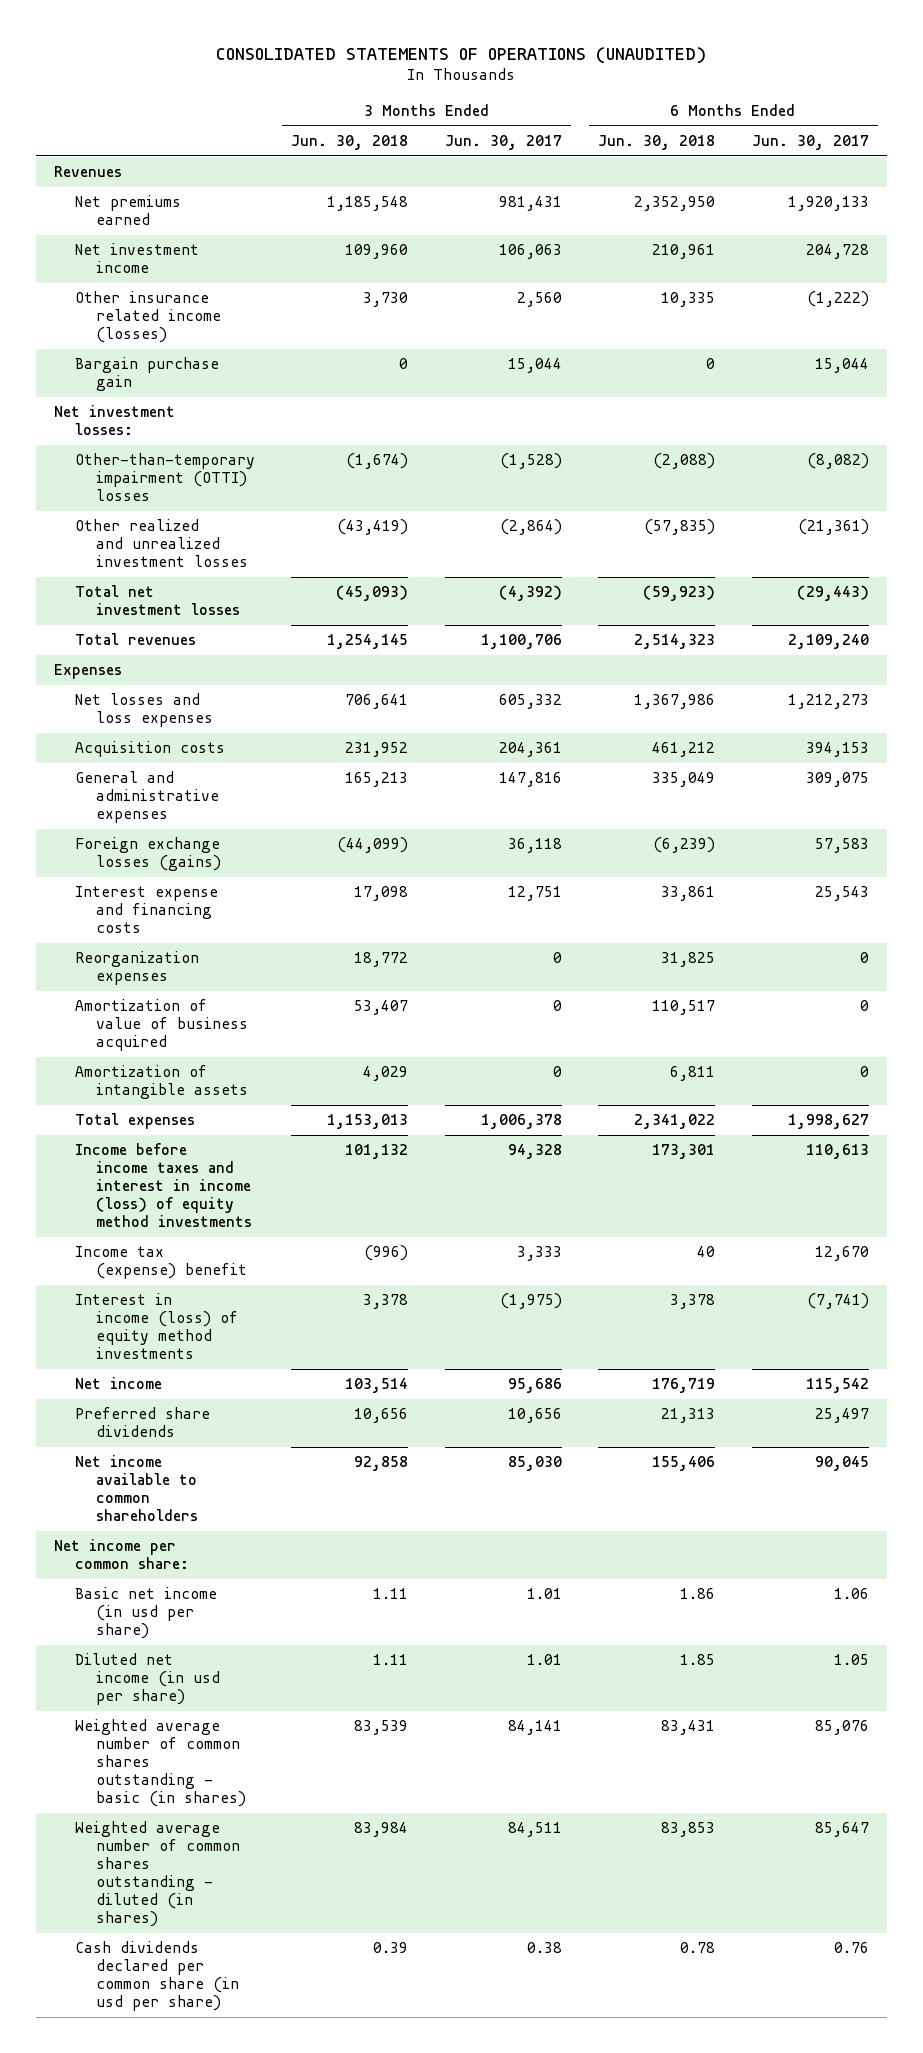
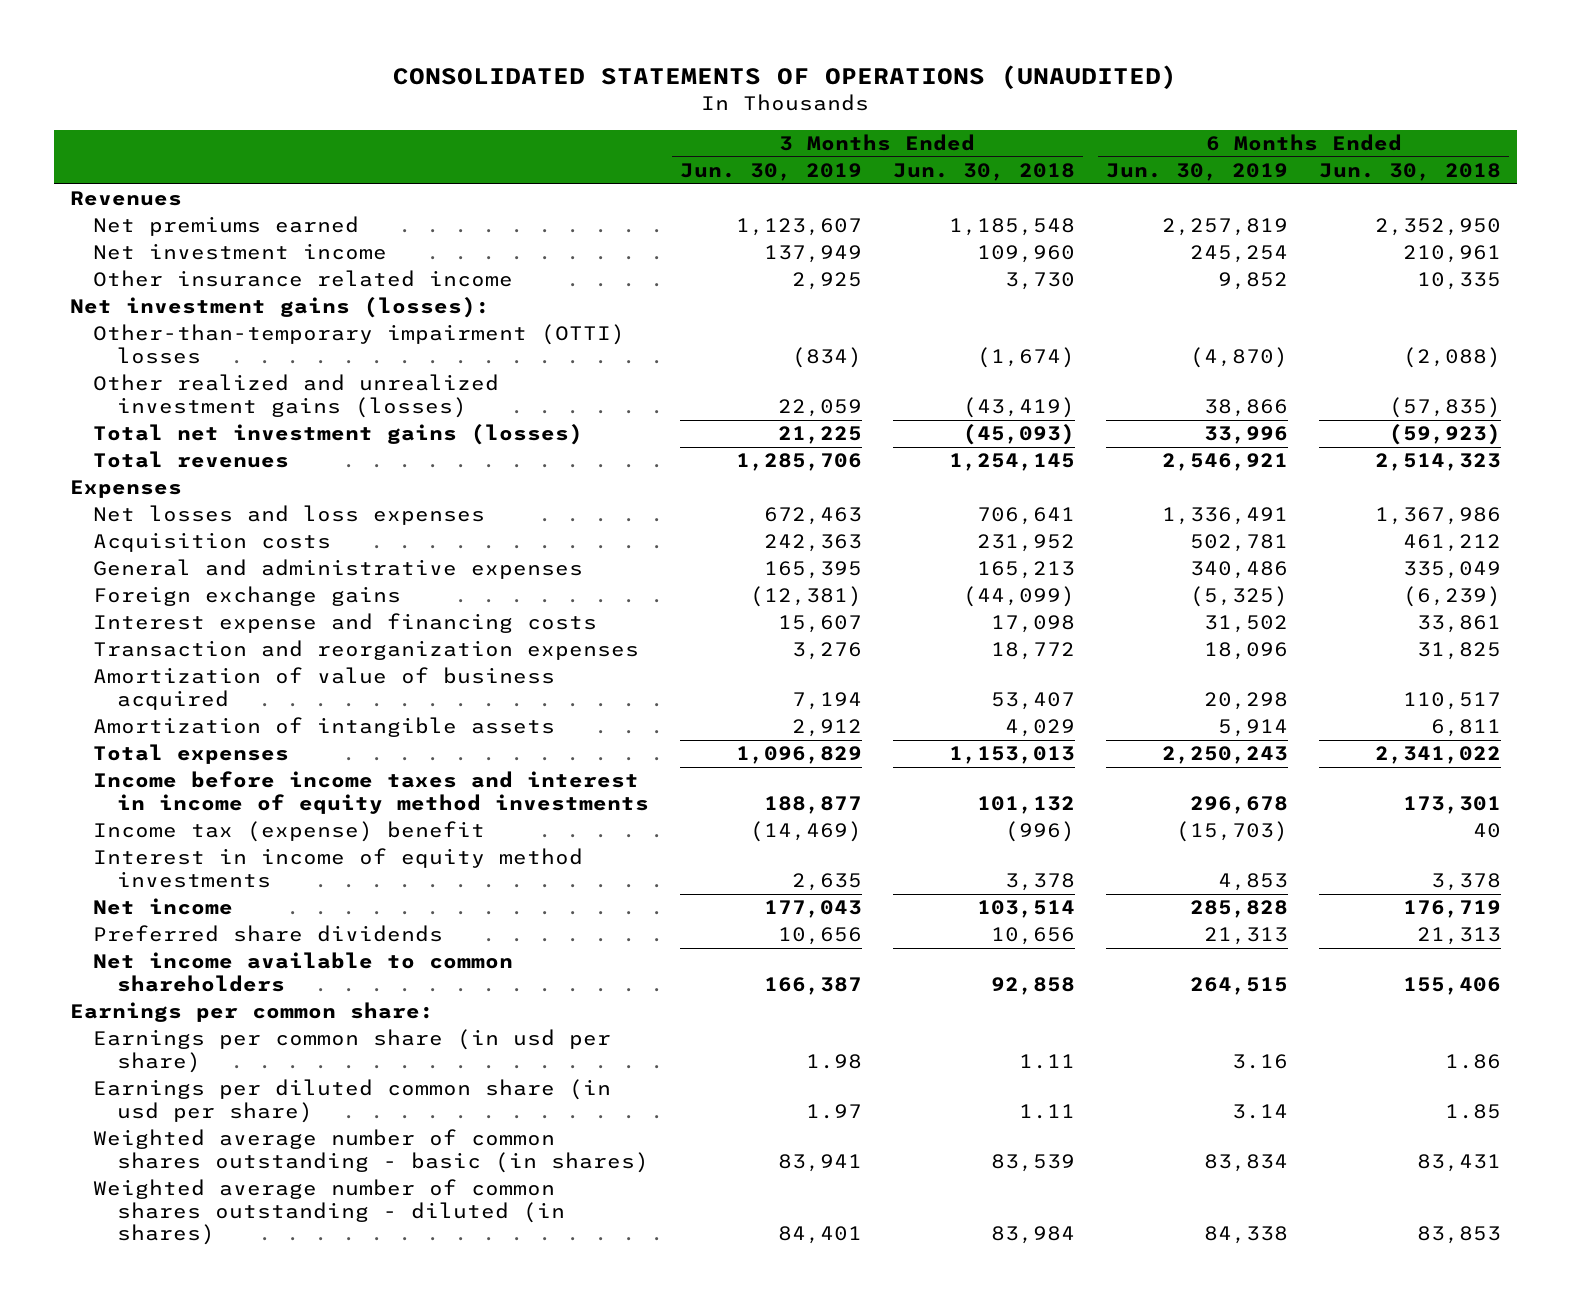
[444,135,562,151] Jun. 30, 2017 -> none
[751,135,869,151] Jun. 30, 2017 -> none
none -> [679,163,862,182] Jun. 30, 2019
none -> [1106,163,1289,182] Jun. 30, 2019
[75,357,220,392] Bargain purchase gain -> none
[75,291,222,344] Other insurance related income (losses) -> [93,270,514,288] Other insurance related income
[54,405,176,436] Net investment losses: -> [69,297,490,319] Net investment gains (losses):
[75,519,249,568] Other realized and unrealized investment losses -> [93,374,500,418] Other realized and unrealized investment gains (losses)
[75,585,241,616] Total net investment losses -> [93,424,584,446] Total net investment gains (losses)
[75,837,222,872] Foreign exchange losses (gains) -> [93,586,402,607] Foreign exchange gains
[75,951,200,986] Reorganization expenses -> [93,640,640,661] Transaction and reorganization expenses
[75,1143,253,1228] Income before income taxes and interest in income (loss) of equity method investments -> [93,771,649,814] Income before income taxes and interest in income of equity method investments
[75,1293,239,1360] Interest in income (loss) of equity method investments -> [93,848,584,888] Interest in income of equity method investments
[54,1539,190,1570] Net income per common share: -> [69,1002,434,1023] Earnings per common share:
[75,1587,218,1640] Basic net income (in usd per share) -> [93,1029,612,1073] Earnings per common share (in usd per share)
[75,1653,221,1706] Diluted net income (in usd per share) -> [93,1079,612,1123] Earnings per diluted common share (in usd per share)
[75,1941,240,2012] Cash dividends declared per common share (in usd per share) -> none

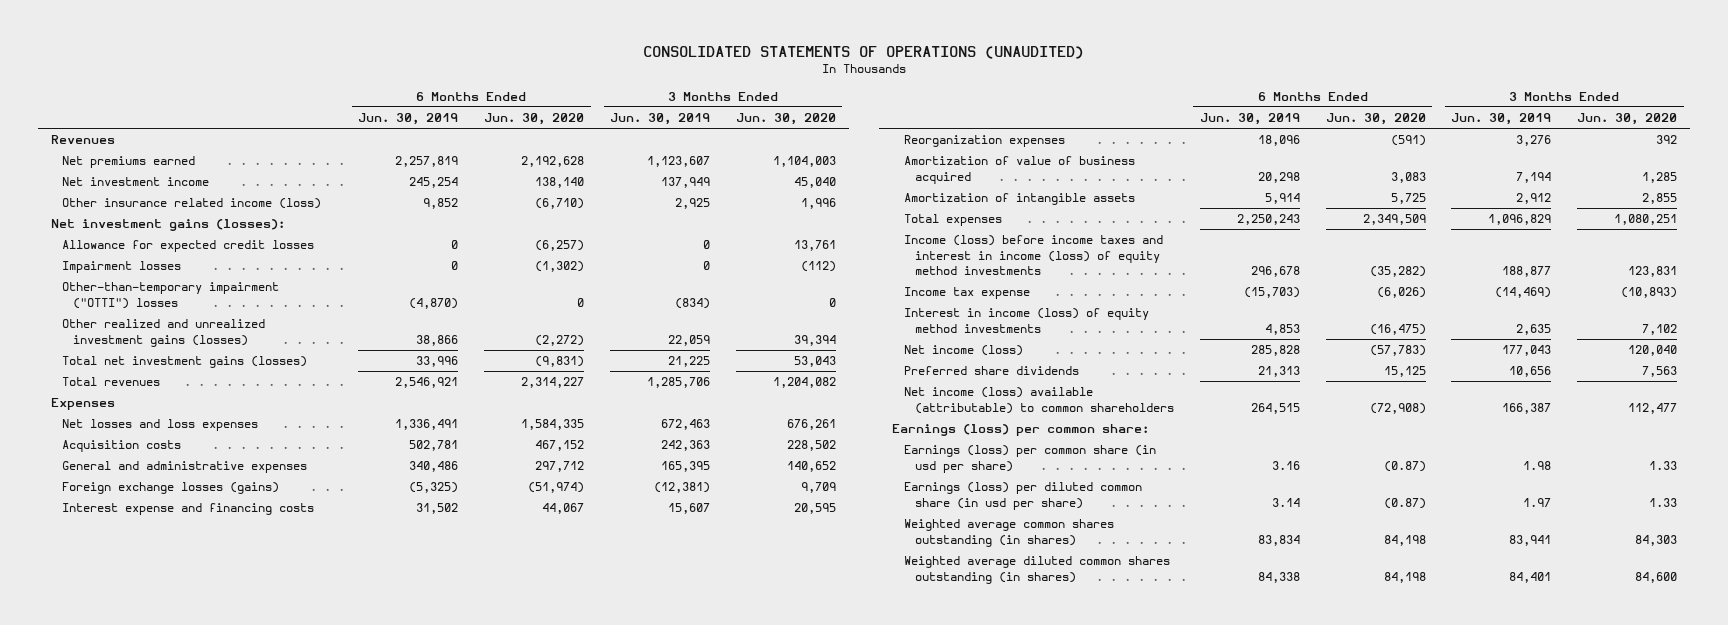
[892,163,1075,182] Jun. 30, 2018 -> none
[1319,163,1502,182] Jun. 30, 2018 -> none
none -> [484,113,585,126] Jun. 30, 2020
none -> [735,113,836,126] Jun. 30, 2020
[93,270,514,288] Other insurance related income -> [62,198,322,210] Other insurance related income (loss)
none -> [62,240,315,253] Allowance for expected credit losses
none -> [62,261,182,274] Impairment losses
[93,324,626,364] Other-than-temporary impairment (OTTI) losses -> [62,282,280,309] Other-than-temporary impairment ("OTTI") losses
[93,586,402,607] Foreign exchange gains -> [62,482,280,495] Foreign exchange losses (gains)
[93,640,640,661] Transaction and reorganization expenses -> [903,135,1065,148] Reorganization expenses
[93,771,649,814] Income before income taxes and interest in income of equity method investments -> [903,235,1163,276] Income (loss) before income taxes and interest in income (loss) of equity method investments
[93,821,486,843] Income tax (expense) benefit -> [903,287,1030,300] Income tax expense
[93,848,584,888] Interest in income of equity method investments -> [903,308,1149,333] Interest in income (loss) of equity method investments
[93,898,234,916] Net income -> [903,345,1023,357] Net income (loss)
[93,952,514,992] Net income available to common shareholders -> [903,387,1174,414] Net income (loss) available (attributable) to common shareholders
[69,1002,434,1023] Earnings per common share: -> [892,424,1150,437] Earnings (loss) per common share:
[93,1029,612,1073] Earnings per common share (in usd per share) -> [903,445,1156,473] Earnings (loss) per common share (in usd per share)
[93,1079,612,1123] Earnings per diluted common share (in usd per share) -> [903,482,1142,510] Earnings (loss) per diluted common share (in usd per share)
[93,1129,649,1173] Weighted average number of common shares outstanding - basic (in shares) -> [903,519,1114,547] Weighted average common shares outstanding (in shares)
[93,1179,565,1246] Weighted average number of common shares outstanding - diluted (in shares) -> [903,556,1170,584] Weighted average diluted common shares outstanding (in shares)

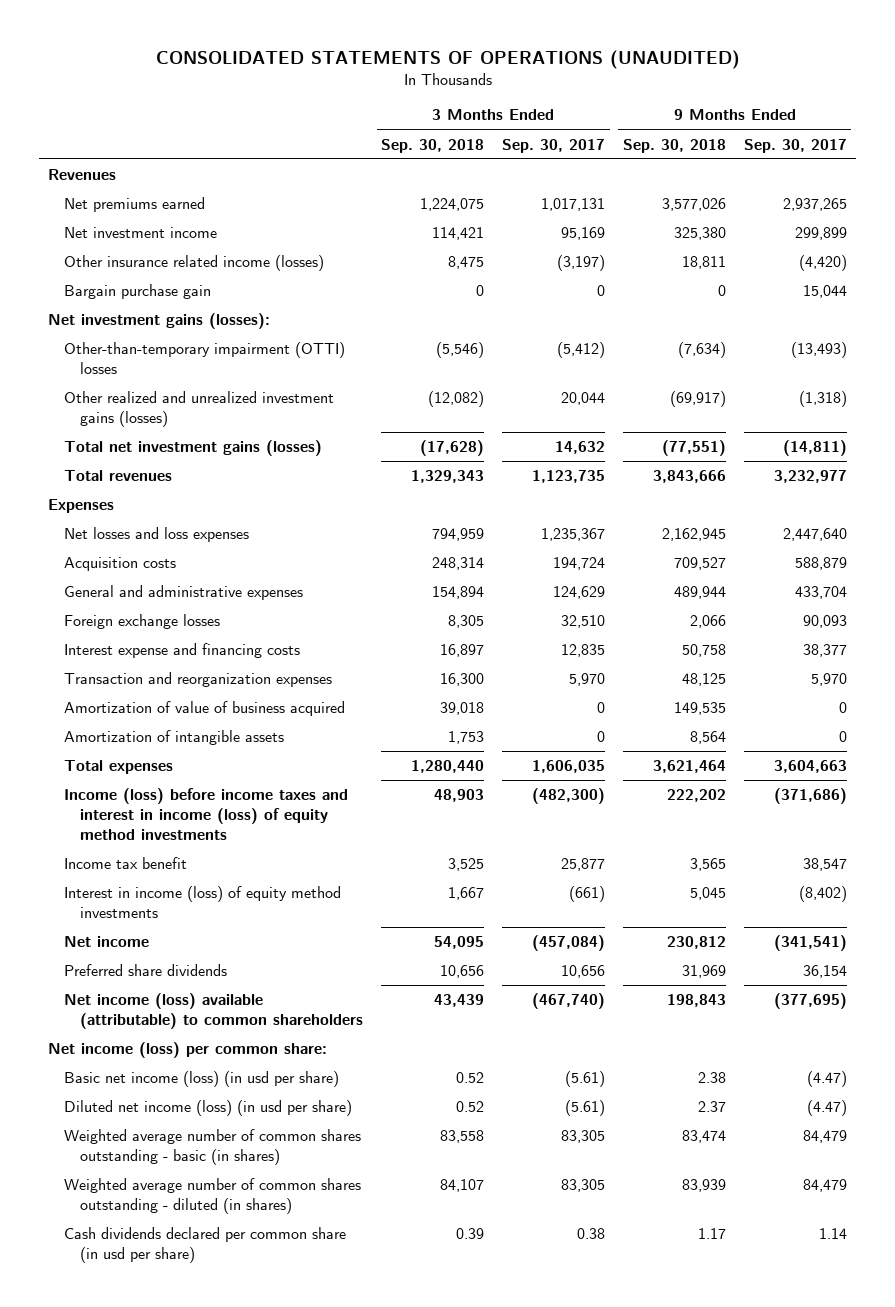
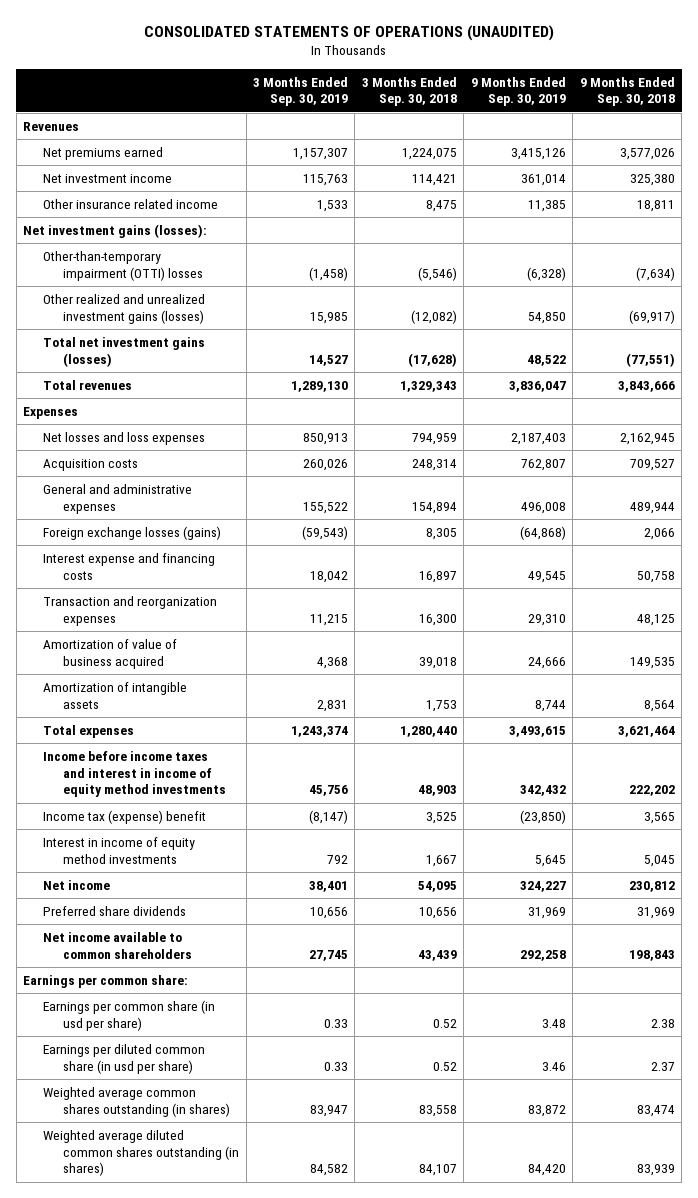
[502,138,606,153] Sep. 30, 2017 -> none
[743,138,847,153] Sep. 30, 2017 -> none
none -> [253,76,349,107] 3 Months Ended Sep. 30, 2019
none -> [470,76,566,107] 9 Months Ended Sep. 30, 2019
[64,284,212,300] Bargain purchase gain -> none
[64,255,325,272] Other insurance related income (losses) -> [43,198,219,209] Other insurance related income
[64,614,221,630] Foreign exchange losses -> [43,525,222,540] Foreign exchange losses (gains)
[64,788,349,840] Income (loss) before income taxes and interest in income (loss) of equity method investments -> [43,750,227,798] Income before income taxes and interest in income of equity method investments
[64,857,188,870] Income tax benefit -> [43,809,207,824] Income tax (expense) benefit
[64,886,342,919] Interest in income (loss) of equity method investments -> [43,836,196,864] Interest in income of equity method investments
[64,1227,347,1264] Cash dividends declared per common share (in usd per share) -> none
[64,993,364,1030] Net income (loss) available (attributable) to common shareholders -> [43,931,193,959] Net income available to common shareholders
[48,1042,328,1059] Net income (loss) per common share: -> [23,974,189,988] Earnings per common share:
[64,1071,340,1088] Basic net income (loss) (in usd per share) -> [43,999,216,1031] Earnings per common share (in usd per share)
[64,1100,353,1117] Diluted net income (loss) (in usd per share) -> [43,1043,206,1074] Earnings per diluted common share (in usd per share)
[64,1129,362,1166] Weighted average number of common shares outstanding - basic (in shares) -> [43,1086,231,1117] Weighted average common shares outstanding (in shares)
[64,1178,362,1215] Weighted average number of common shares outstanding - diluted (in shares) -> [43,1129,240,1177] Weighted average diluted common shares outstanding (in shares)

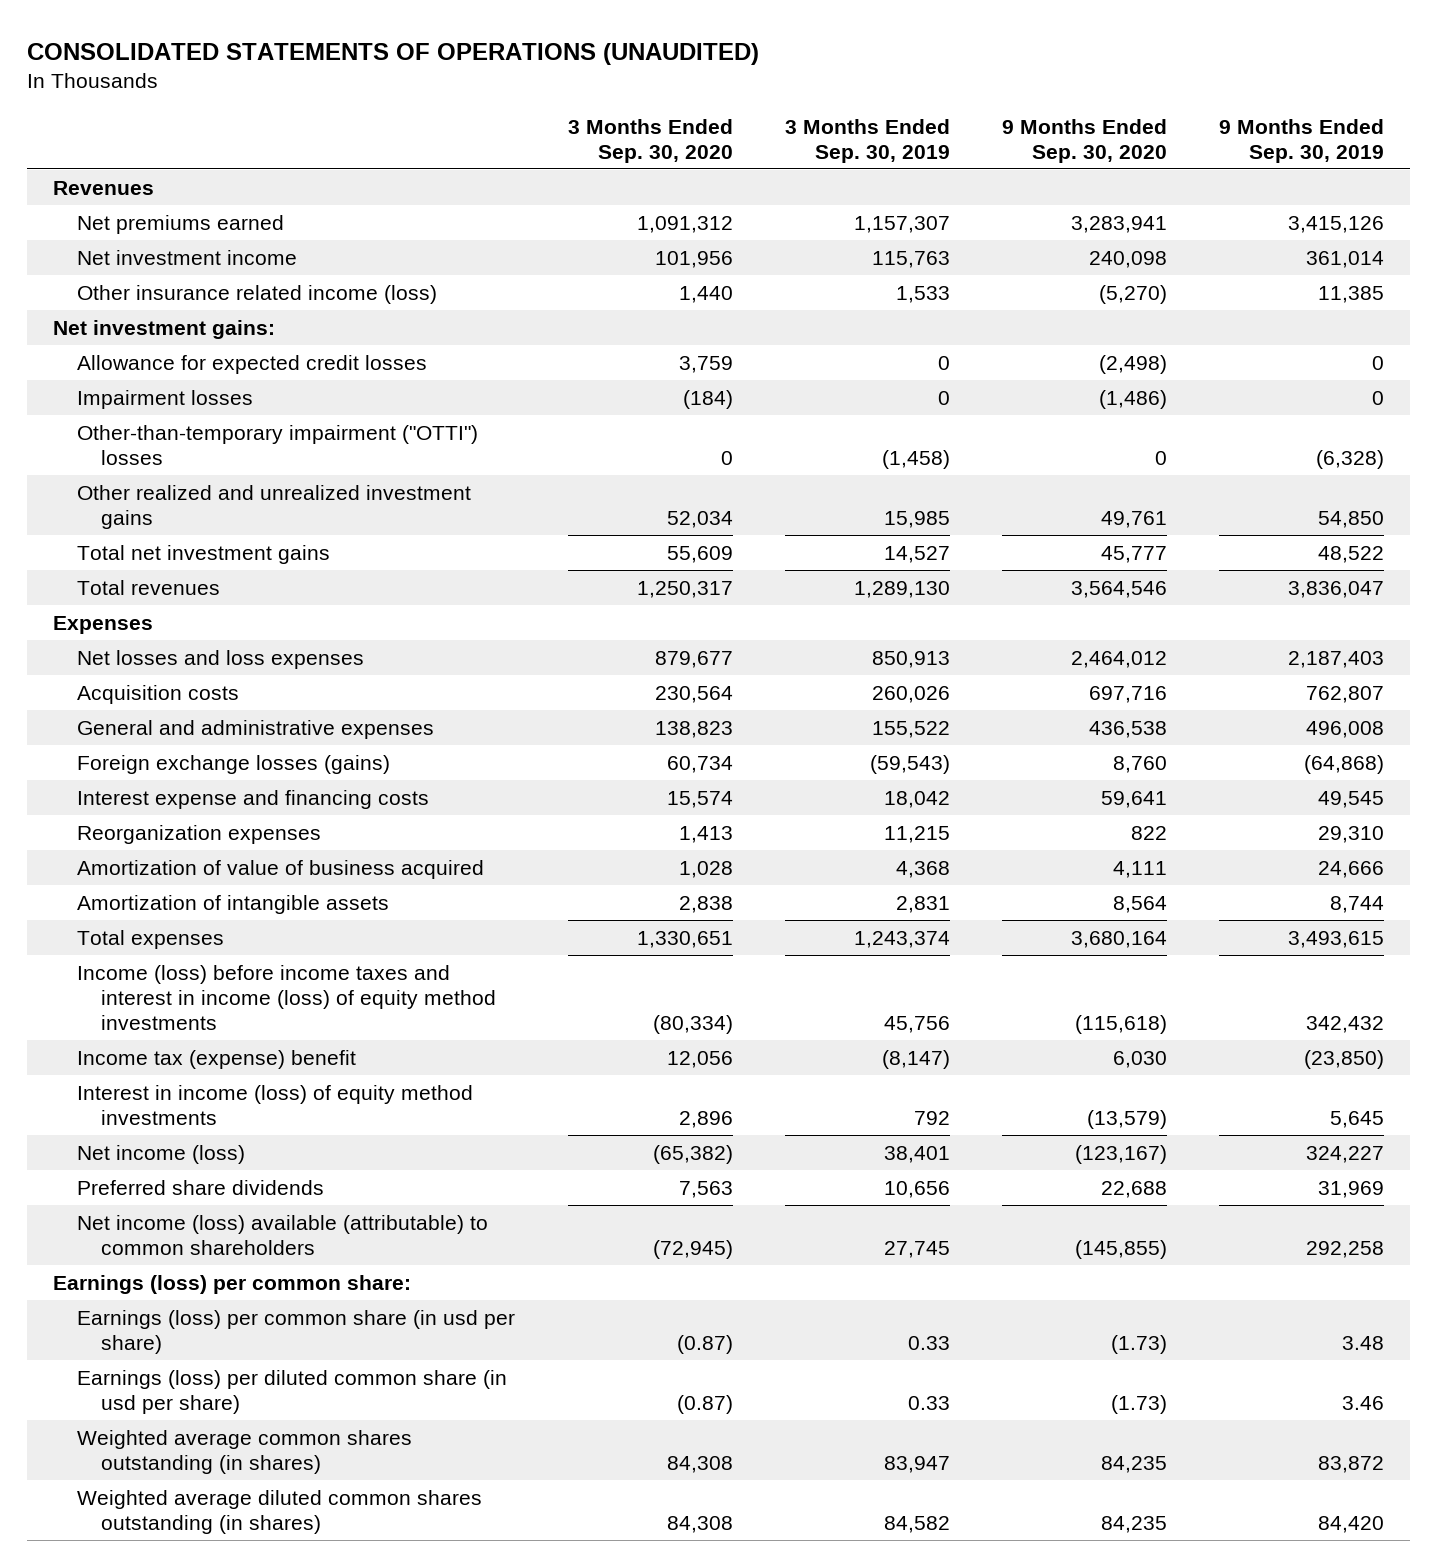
[361,76,457,107] 3 Months Ended Sep. 30, 2018 -> none
[579,76,675,107] 9 Months Ended Sep. 30, 2018 -> none
none -> [567,118,733,163] 3 Months Ended Sep. 30, 2020
none -> [1001,118,1167,163] 9 Months Ended Sep. 30, 2020
[43,198,219,209] Other insurance related income -> [77,284,438,304] Other insurance related income (loss)
[23,223,208,238] Net investment gains (losses): -> [53,319,276,339] Net investment gains:
none -> [77,354,428,374] Allowance for expected credit losses
none -> [77,389,254,409] Impairment losses
[43,250,204,281] Other-than-temporary impairment (OTTI) losses -> [77,424,479,465] Other-than-temporary impairment ("OTTI") losses
[43,293,206,324] Other realized and unrealized investment gains (losses) -> [77,484,472,529] Other realized and unrealized investment gains
[43,336,206,367] Total net investment gains (losses) -> [77,544,331,564] Total net investment gains
[43,595,218,626] Transaction and reorganization expenses -> [77,824,322,844] Reorganization expenses
[43,750,227,798] Income before income taxes and interest in income of equity method investments -> [77,964,497,1031] Income (loss) before income taxes and interest in income (loss) of equity method investments
[43,836,196,864] Interest in income of equity method investments -> [77,1084,474,1125] Interest in income (loss) of equity method investments
[43,879,111,890] Net income -> [77,1144,246,1164] Net income (loss)
[43,931,193,959] Net income available to common shareholders -> [77,1214,489,1255] Net income (loss) available (attributable) to common shareholders
[23,974,189,988] Earnings per common share: -> [53,1274,412,1294] Earnings (loss) per common share:
[43,999,216,1031] Earnings per common share (in usd per share) -> [77,1309,516,1354] Earnings (loss) per common share (in usd per share)
[43,1043,206,1074] Earnings per diluted common share (in usd per share) -> [77,1369,508,1414] Earnings (loss) per diluted common share (in usd per share)

